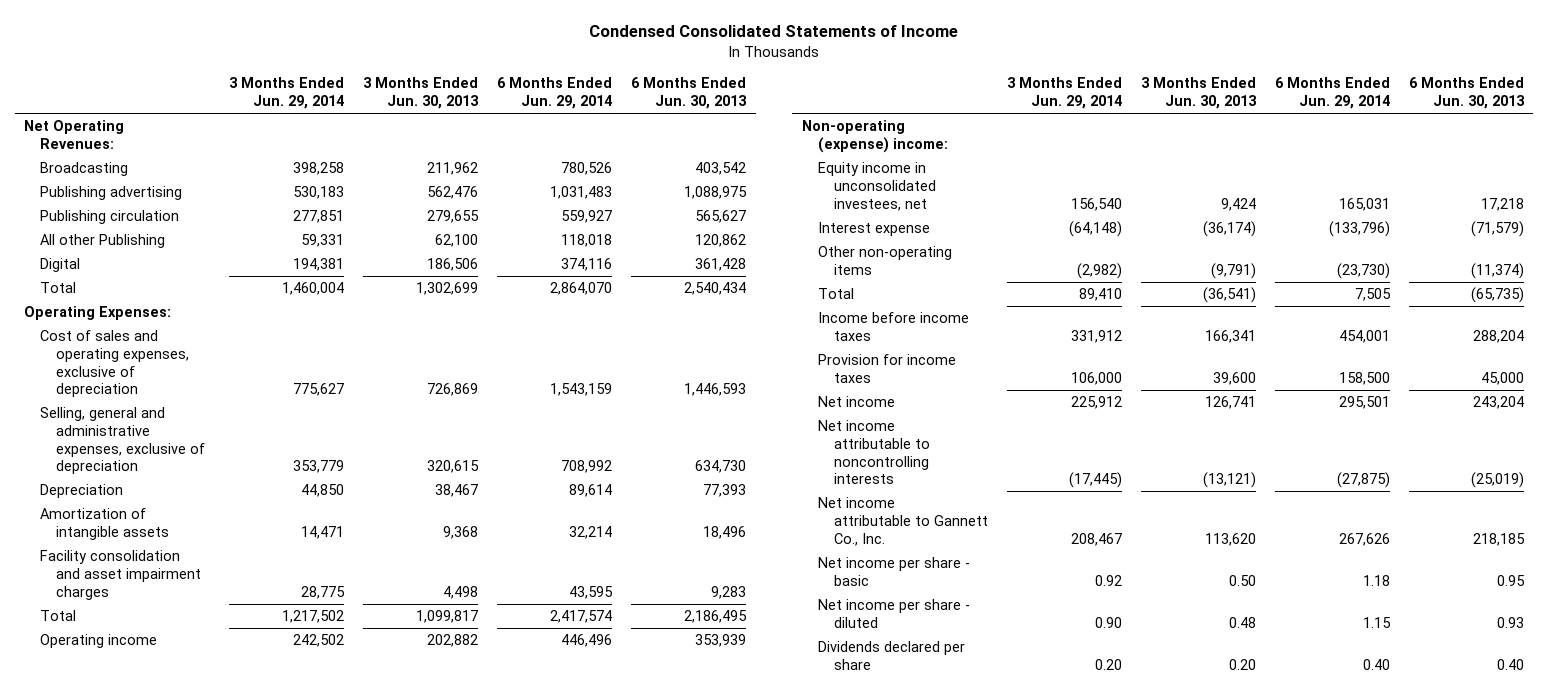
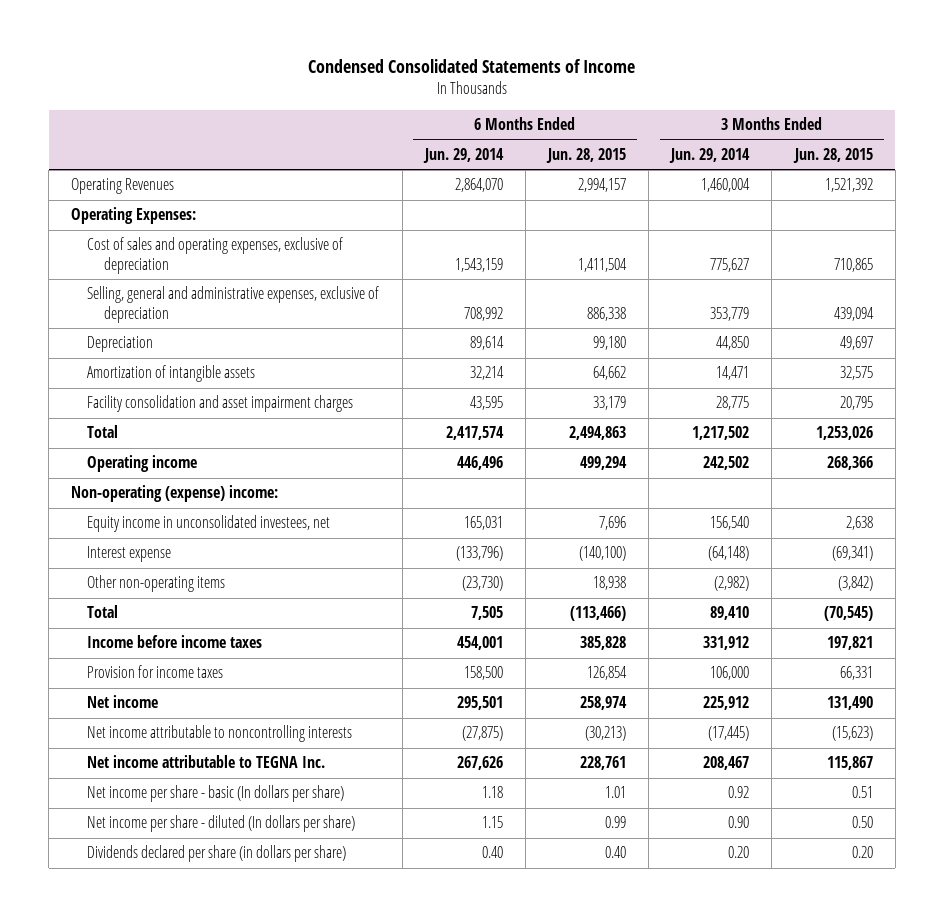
[363,77,480,110] 3 Months Ended Jun. 30, 2013 -> none
[631,77,748,110] 6 Months Ended Jun. 30, 2013 -> none
none -> [546,148,627,164] Jun. 28, 2015
none -> [792,148,873,164] Jun. 28, 2015
[24,120,125,149] Net Operating Revenues: -> none
[40,162,129,177] Broadcasting -> none
[40,186,183,201] Publishing advertising -> none
[40,210,180,225] Publishing circulation -> none
[40,234,166,249] All other Publishing -> none
[40,258,81,273] Digital -> none
[40,282,77,294] Total -> [71,178,175,195] Operating Revenues
[817,497,988,546] Net income attributable to Gannett Co., Inc. -> [87,755,326,769] Net income attributable to TEGNA Inc.
[817,557,970,586] Net income per share - basic -> [87,785,345,803] Net income per share - basic (In dollars per share)
[817,599,970,628] Net income per share - diluted -> [87,815,356,833] Net income per share - diluted (In dollars per share)
[817,641,965,670] Dividends declared per share -> [87,845,347,863] Dividends declared per share (in dollars per share)

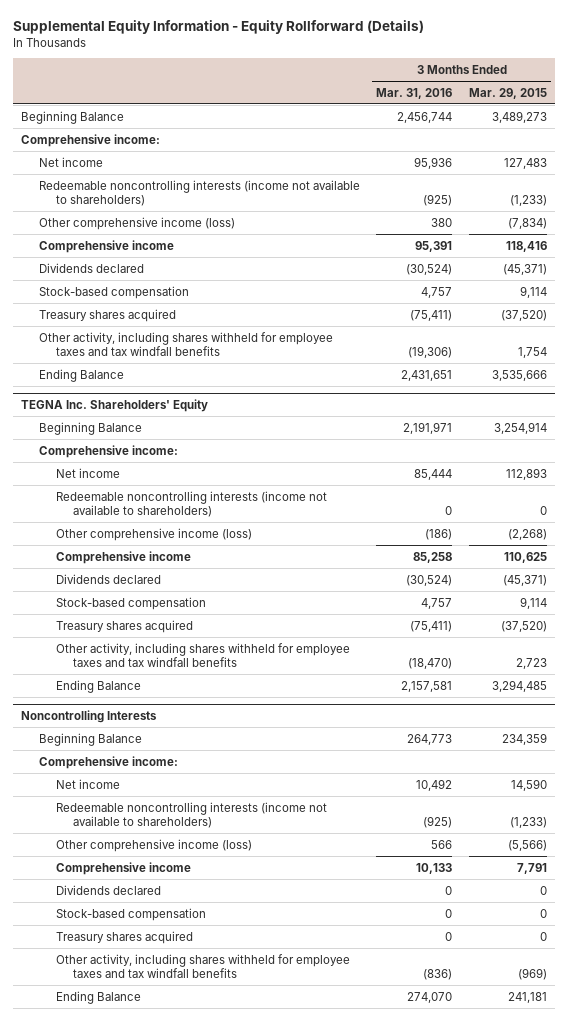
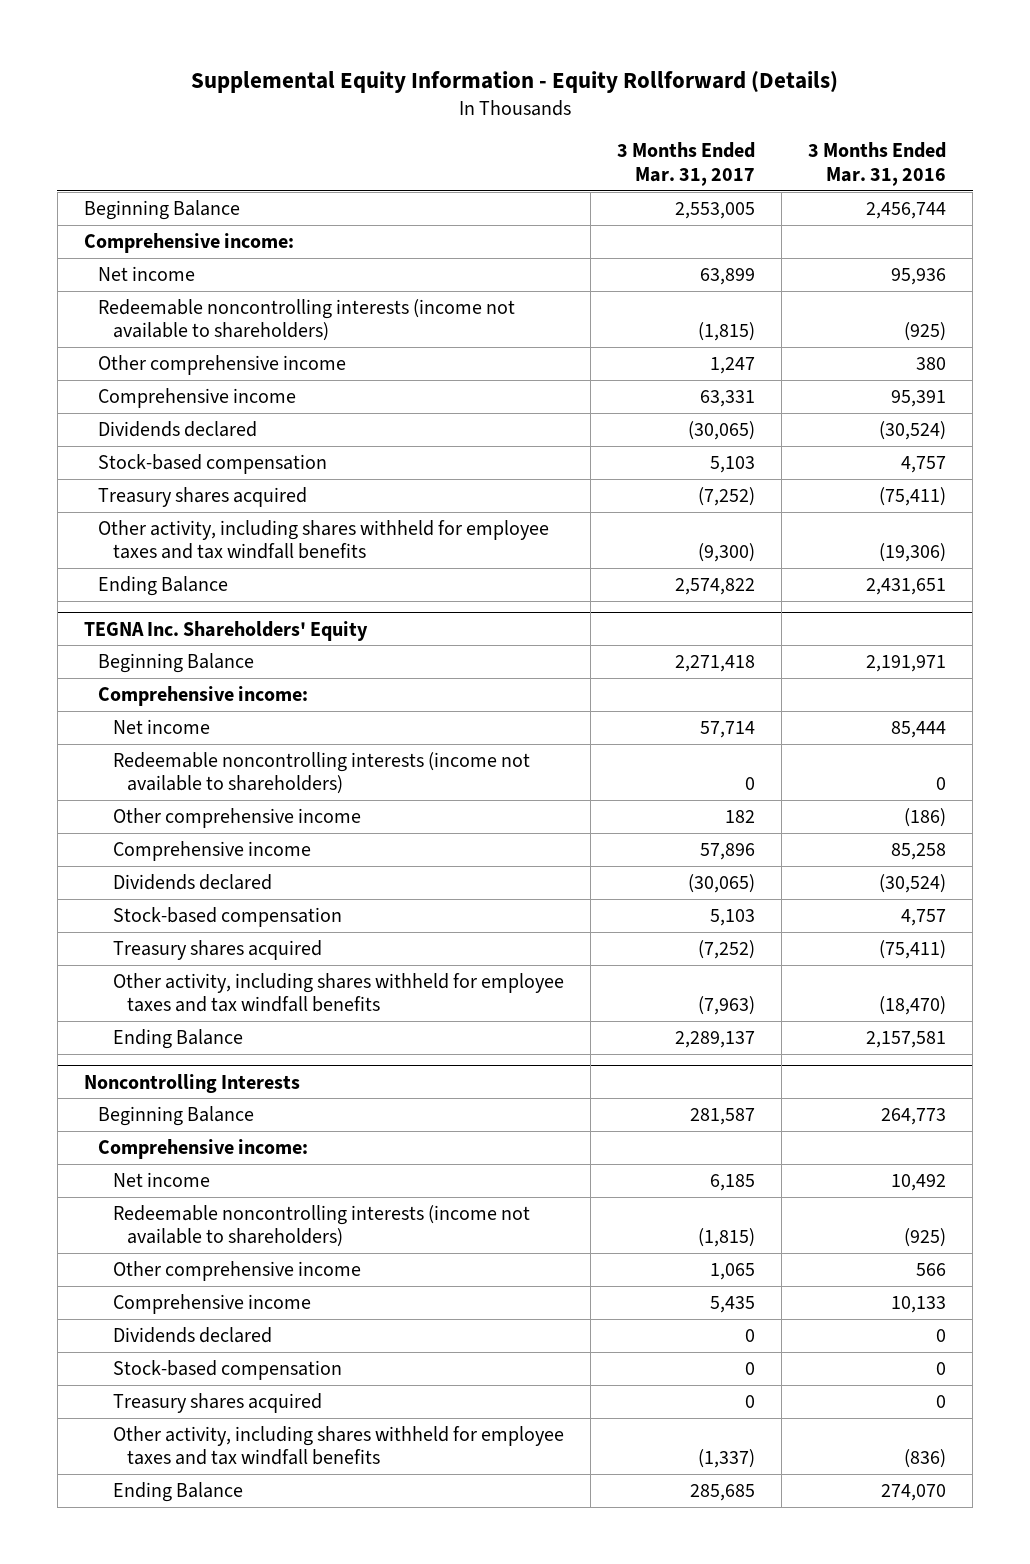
[469,87,548,99] Mar. 29, 2015 -> none
none -> [616,142,755,186] 3 Months Ended Mar. 31, 2017
[38,216,235,230] Other comprehensive income (loss) -> [98,354,347,375] Other comprehensive income
[55,527,252,541] Other comprehensive income (loss) -> [112,807,361,828] Other comprehensive income
[55,838,252,852] Other comprehensive income (loss) -> [112,1260,361,1281] Other comprehensive income

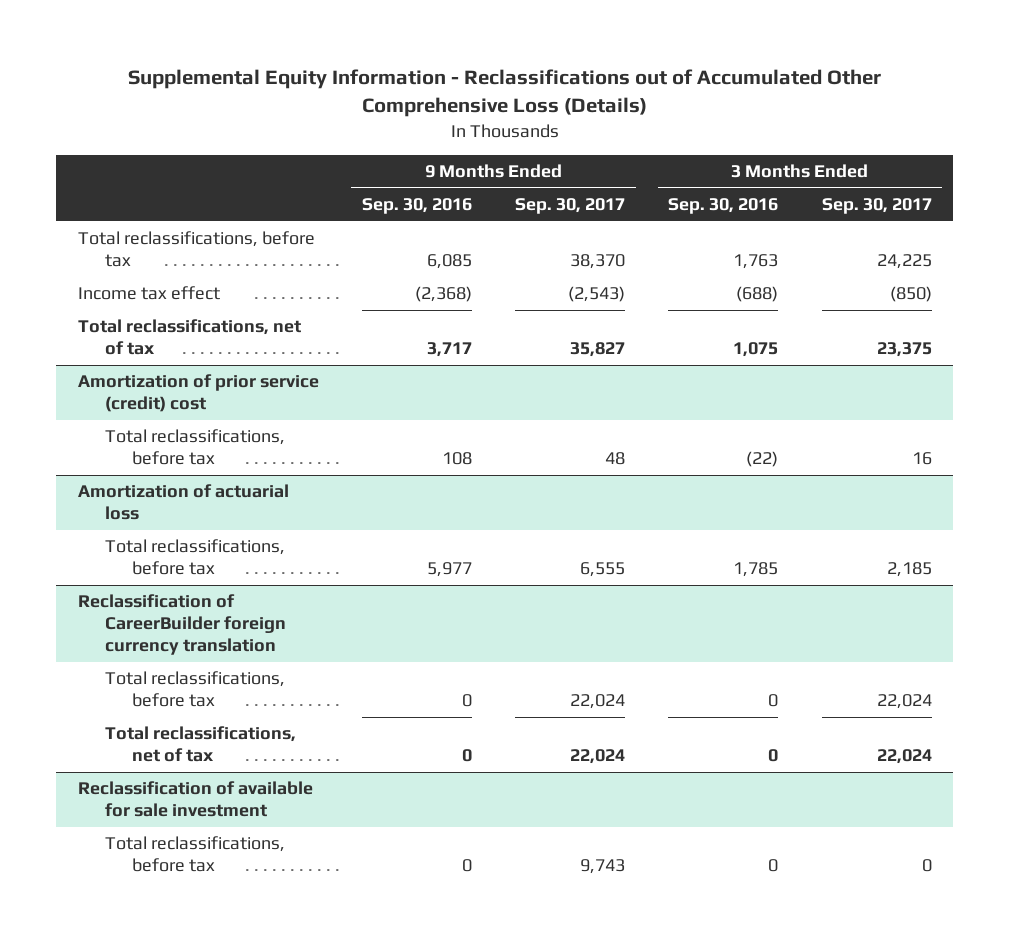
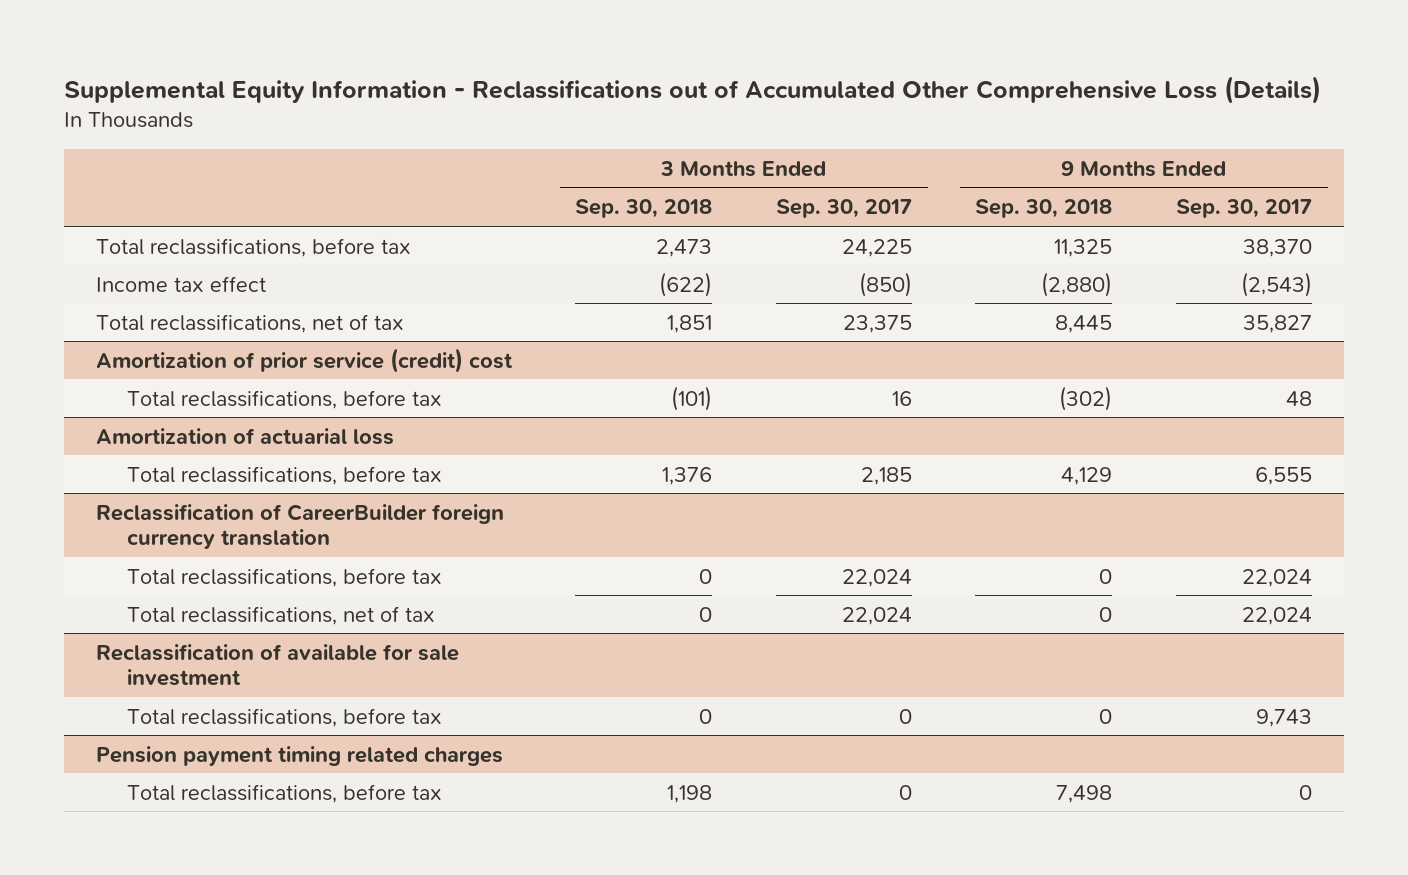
[362,198,473,215] Sep. 30, 2016 -> none
[668,198,779,215] Sep. 30, 2016 -> none
none -> [575,199,713,219] Sep. 30, 2018
none -> [975,199,1113,219] Sep. 30, 2018
none -> [96,745,504,766] Pension payment timing related charges
none -> [127,783,443,803] Total reclassifications, before tax

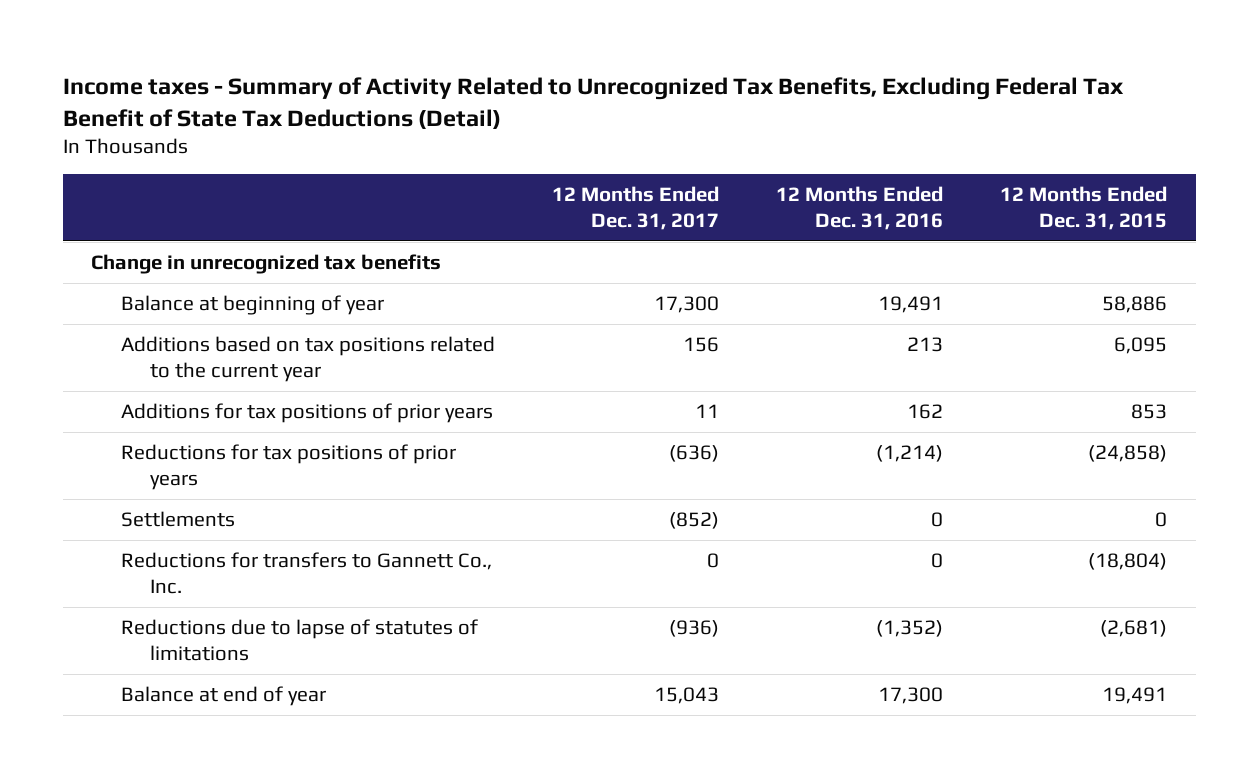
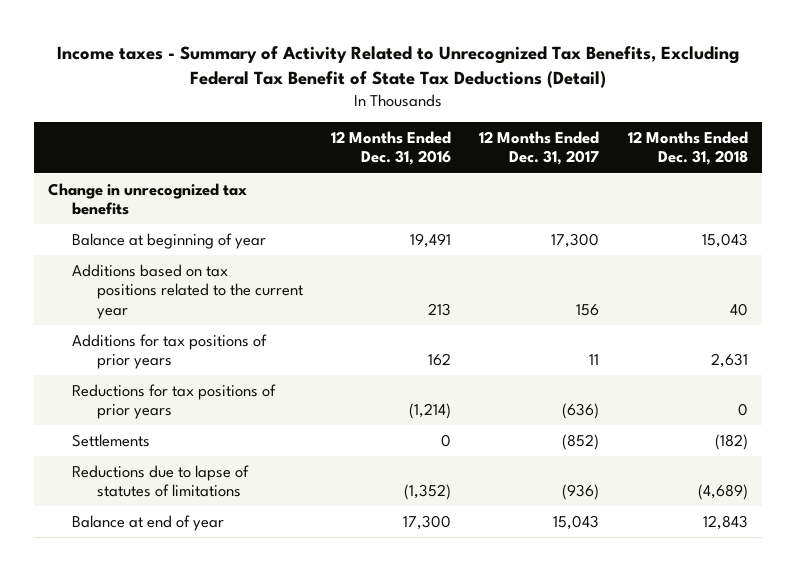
[999,185,1167,231] 12 Months Ended Dec. 31, 2015 -> none
none -> [627,131,748,166] 12 Months Ended Dec. 31, 2018
[120,551,492,595] Reductions for transfers to Gannett Co., Inc. -> none

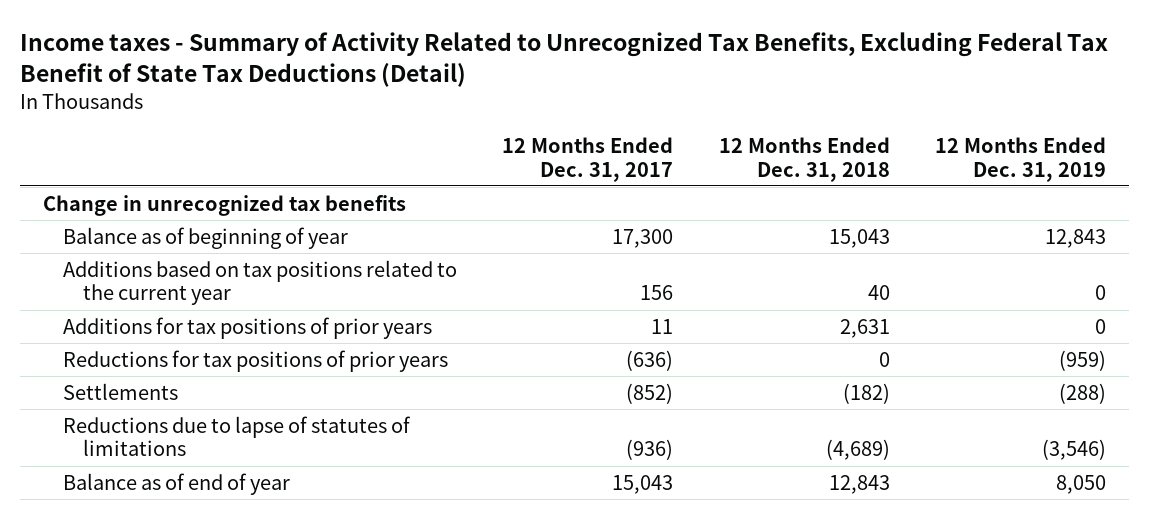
[331,131,452,166] 12 Months Ended Dec. 31, 2016 -> none
none -> [935,137,1107,182] 12 Months Ended Dec. 31, 2019
[72,232,267,249] Balance at beginning of year -> [62,226,348,249] Balance as of beginning of year
[72,514,225,531] Balance at end of year -> [62,472,290,495] Balance as of end of year

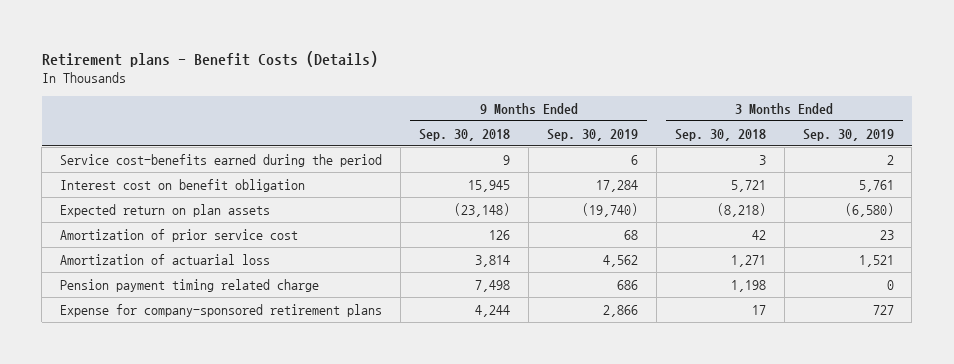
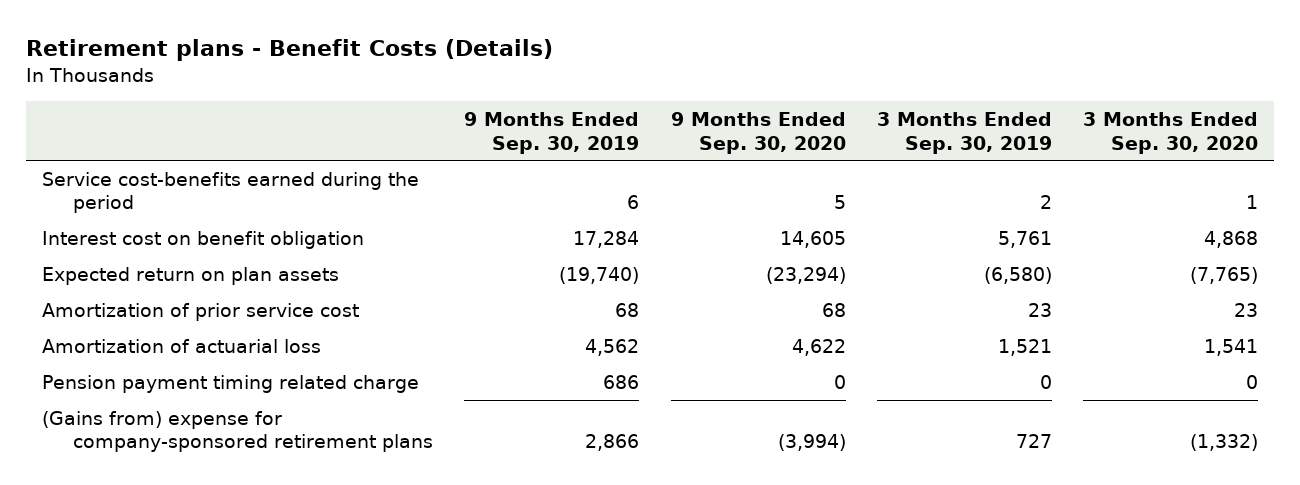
[419,128,511,141] Sep. 30, 2018 -> none
[674,128,766,141] Sep. 30, 2018 -> none
none -> [670,112,846,154] 9 Months Ended Sep. 30, 2020
none -> [1083,112,1259,154] 3 Months Ended Sep. 30, 2020
[60,303,383,317] Expense for company-sponsored retirement plans -> [42,410,433,453] (Gains from) expense for company-sponsored retirement plans

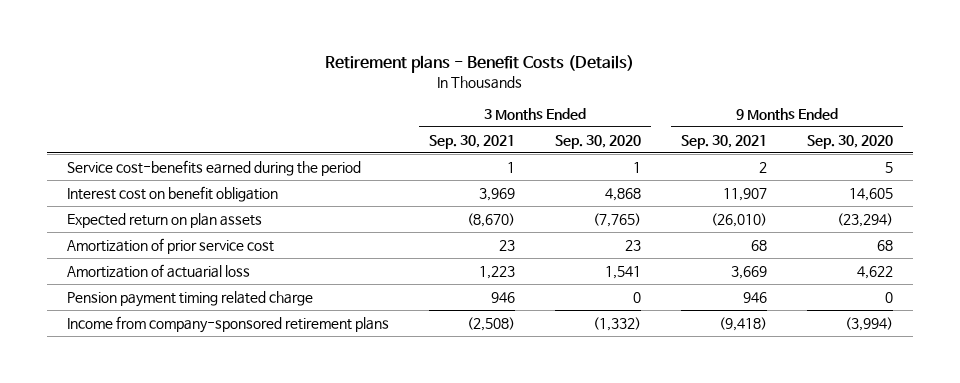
[464,112,640,154] 9 Months Ended Sep. 30, 2019 -> none
[876,112,1052,154] 3 Months Ended Sep. 30, 2019 -> none
none -> [428,134,515,149] Sep. 30, 2021
none -> [681,134,768,149] Sep. 30, 2021
[42,410,433,453] (Gains from) expense for company-sponsored retirement plans -> [66,315,389,333] Income from company-sponsored retirement plans

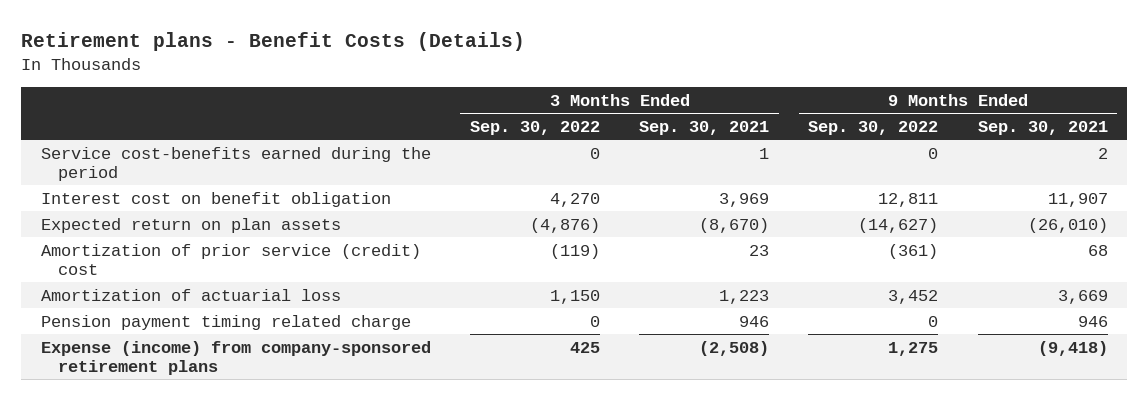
[555,134,642,149] Sep. 30, 2020 -> none
[807,134,894,149] Sep. 30, 2020 -> none
none -> [469,120,600,135] Sep. 30, 2022
none -> [808,120,939,135] Sep. 30, 2022
[66,237,274,254] Amortization of prior service cost -> [40,243,421,276] Amortization of prior service (credit) cost
[66,315,389,333] Income from company-sponsored retirement plans -> [40,340,431,376] Expense (income) from company-sponsored retirement plans

